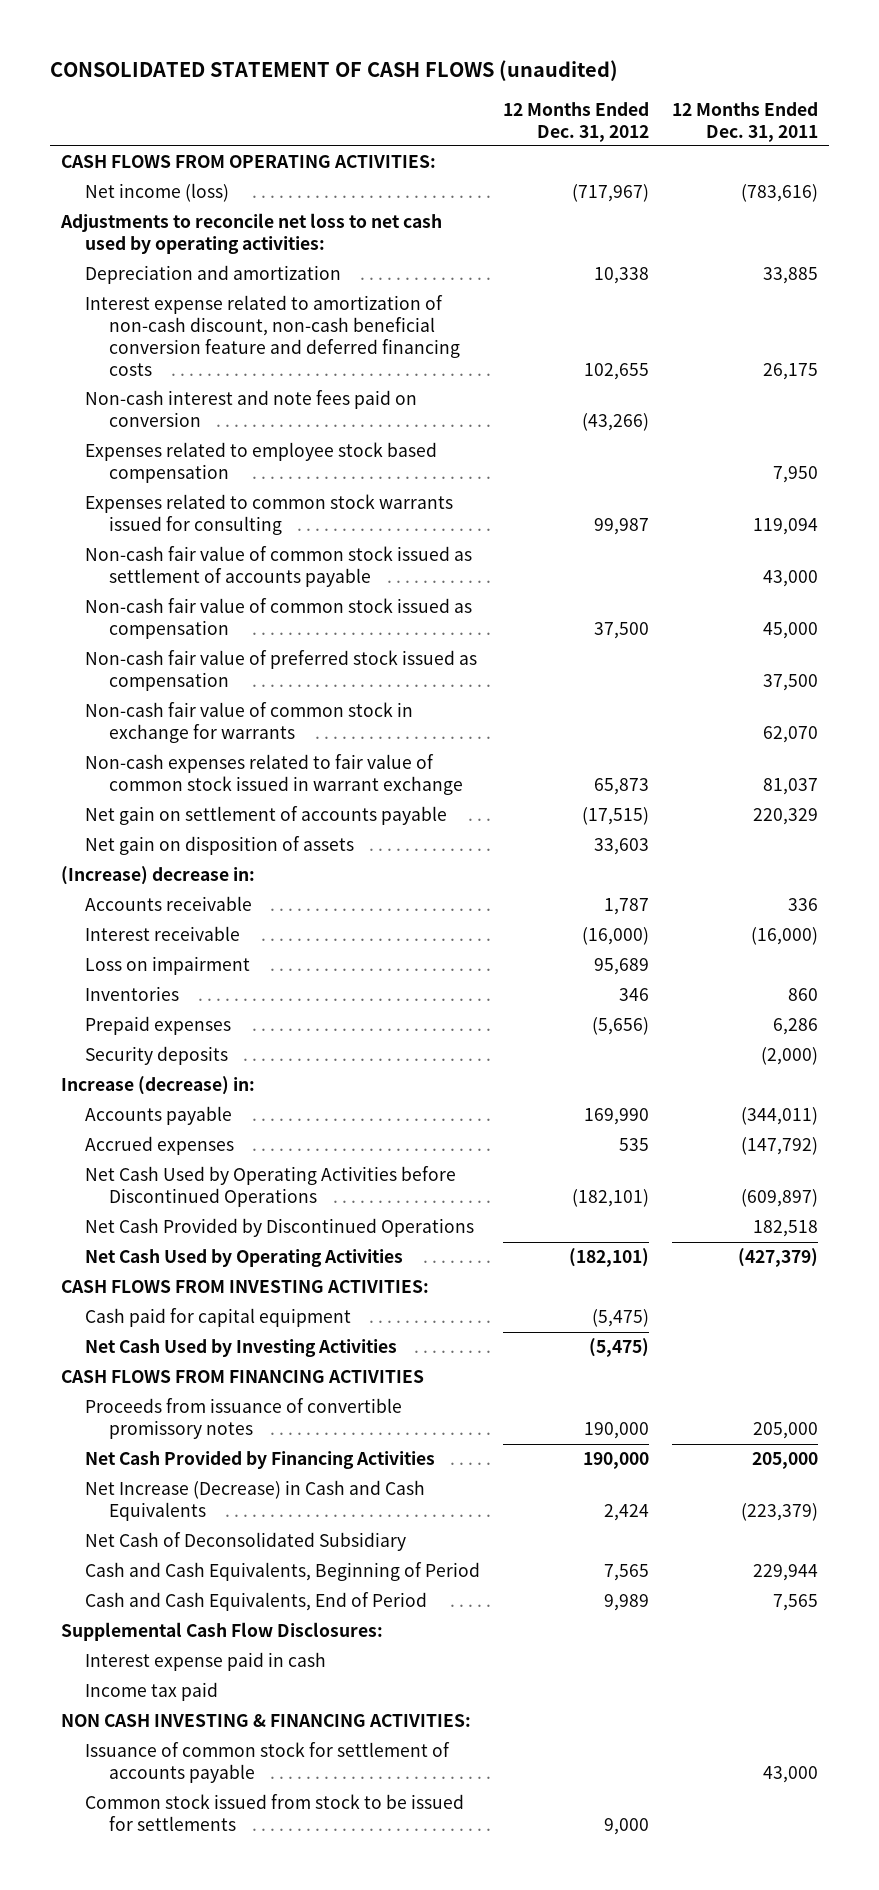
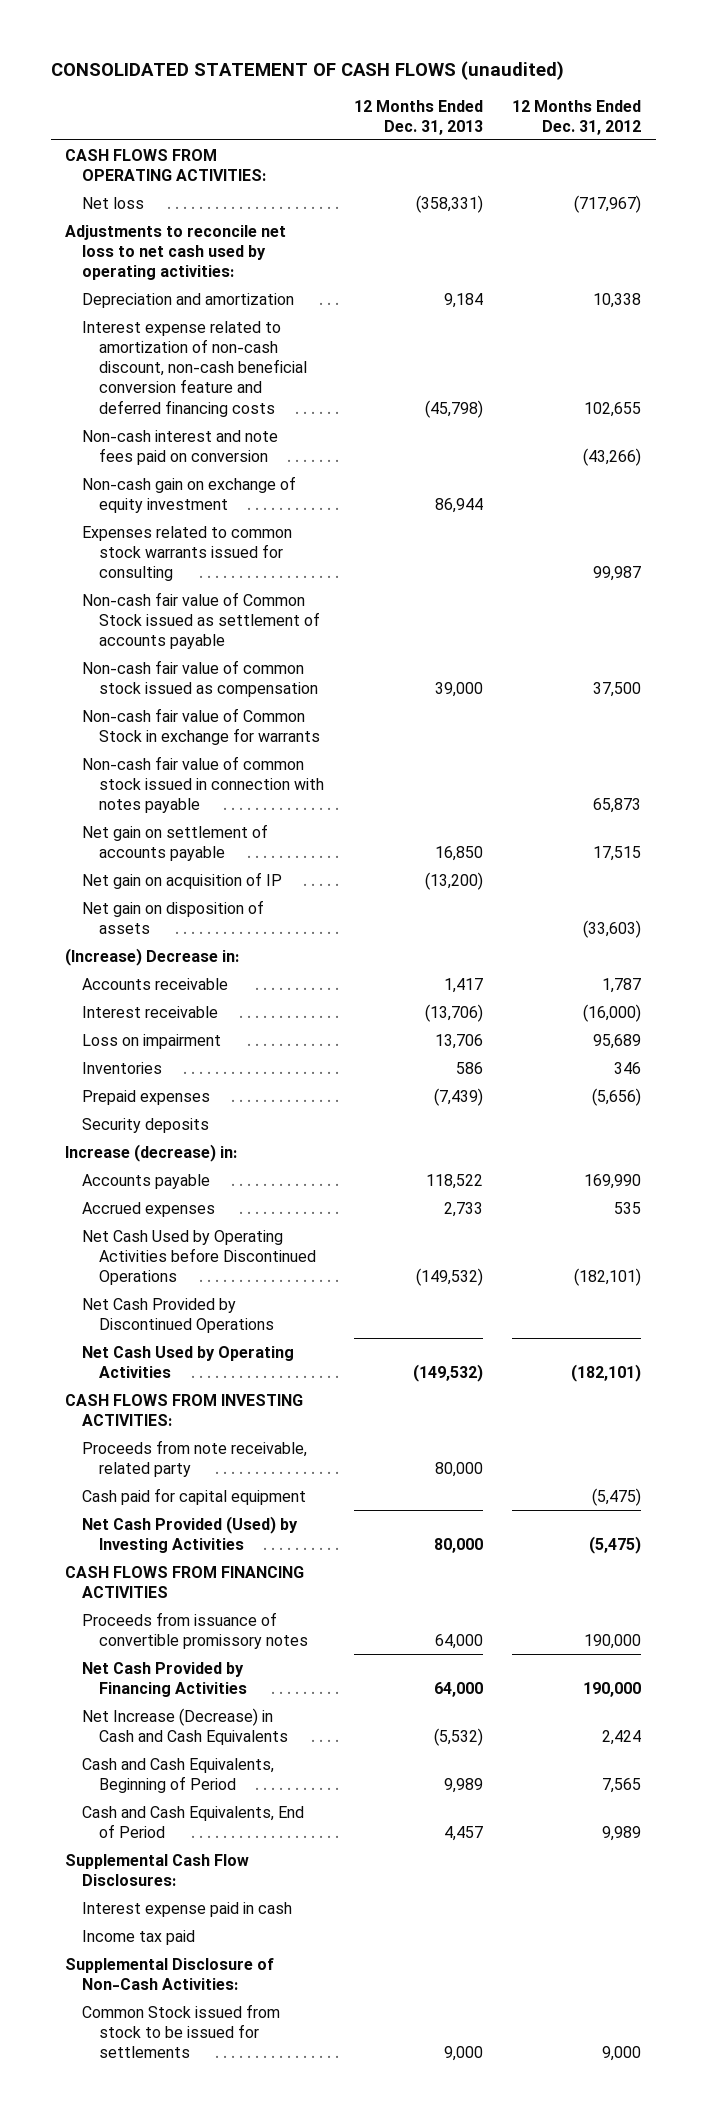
[671,101,818,142] 12 Months Ended Dec. 31, 2011 -> none
none -> [353,99,483,135] 12 Months Ended Dec. 31, 2013
[84,183,229,203] Net income (loss) -> [82,196,145,209] Net loss
[84,442,437,484] Expenses related to employee stock based compensation -> none
none -> [82,475,297,513] Non-cash gain on exchange of equity investment
[84,546,472,588] Non-cash fair value of common stock issued as settlement of accounts payable -> [82,591,321,650] Non-cash fair value of Common Stock issued as settlement of accounts payable
[84,650,477,692] Non-cash fair value of preferred stock issued as compensation -> none
[84,702,413,744] Non-cash fair value of common stock in exchange for warrants -> [82,707,321,745] Non-cash fair value of Common Stock in exchange for warrants
[84,754,463,796] Non-cash expenses related to fair value of common stock issued in warrant exchange -> [82,755,325,814] Non-cash fair value of common stock issued in connection with notes payable
[581,807,649,826] (17,515) -> [593,845,642,861] 17,515
none -> [82,871,283,889] Net gain on acquisition of IP
[593,838,649,856] 33,603 -> [583,919,642,938] (33,603)
[61,866,256,886] (Increase) decrease in: -> [65,947,240,966] (Increase) Decrease in:
none -> [82,1439,308,1477] Proceeds from note receivable, related party
[84,1339,397,1358] Net Cash Used by Investing Activities -> [82,1515,299,1553] Net Cash Provided (Used) by Investing Activities
[84,1532,406,1552] Net Cash of Deconsolidated Subsidiary -> none
[84,1742,450,1784] Issuance of common stock for settlement of accounts payable -> none
[61,1714,472,1728] NON CASH INVESTING & FINANCING ACTIVITIES: -> [65,1957,275,1990] Supplemental Disclosure of Non-Cash Activities:
[84,1794,464,1832] Common stock issued from stock to be issued for settlements -> [82,2003,281,2059] Common Stock issued from stock to be issued for settlements

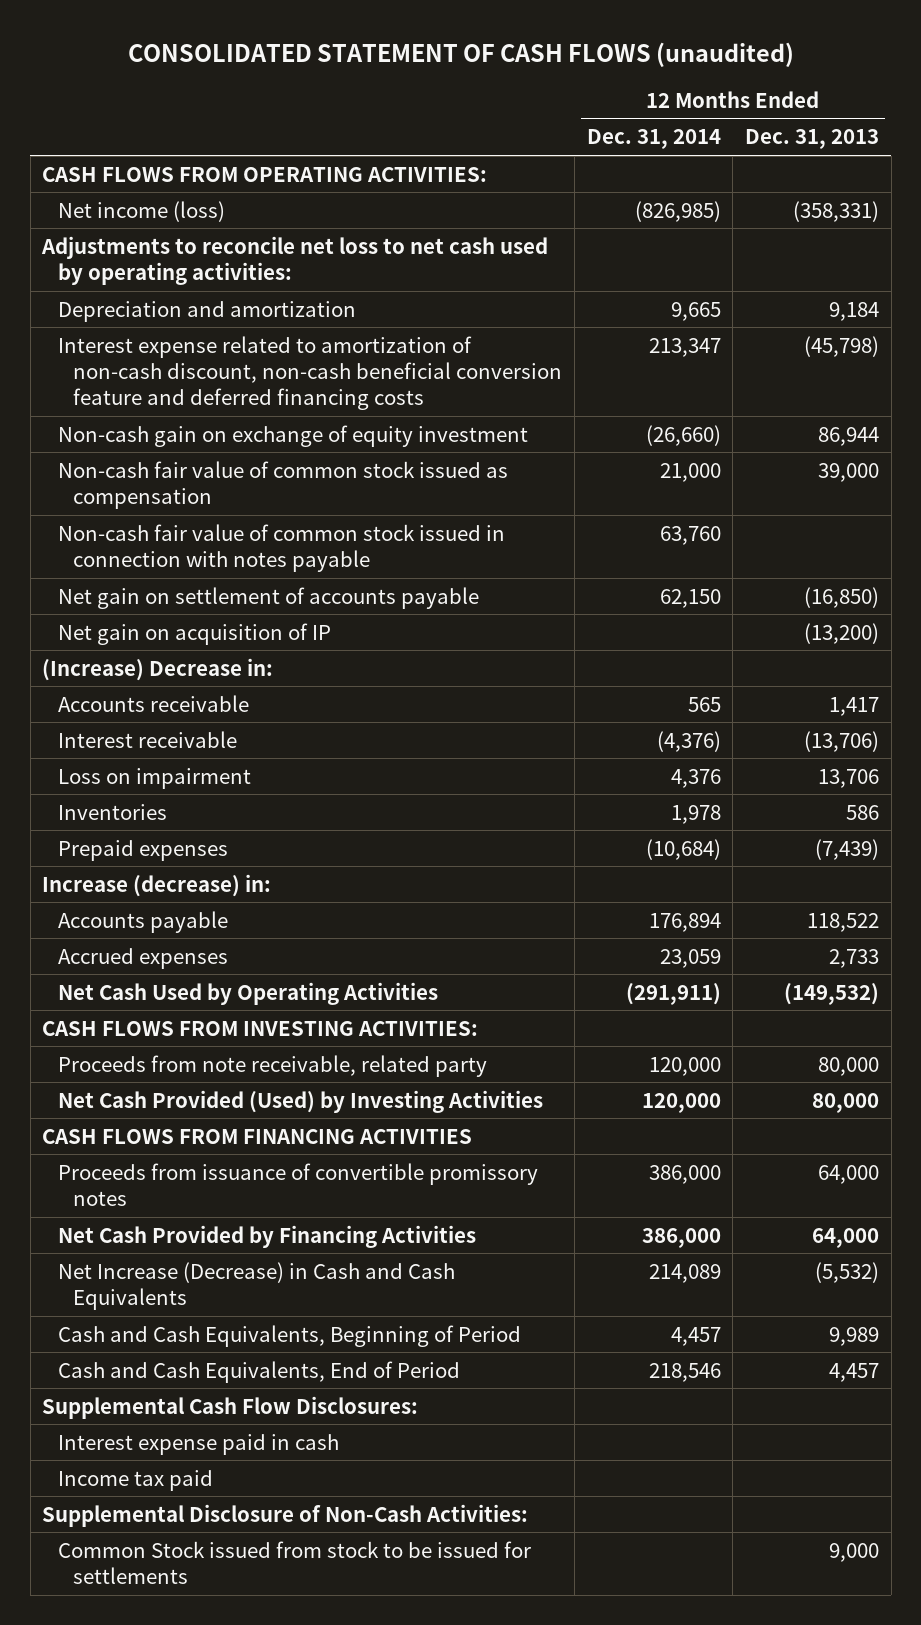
[512,99,642,135] 12 Months Ended Dec. 31, 2012 -> none
none -> [586,129,721,150] Dec. 31, 2014
[82,196,145,209] Net loss -> [57,200,225,222] Net income (loss)
[82,429,279,465] Non-cash interest and note fees paid on conversion -> none
[82,525,293,582] Expenses related to common stock warrants issued for consulting -> none
[82,591,321,650] Non-cash fair value of Common Stock issued as settlement of accounts payable -> none
[82,707,321,745] Non-cash fair value of Common Stock in exchange for warrants -> none
[434,845,483,861] 16,850 -> [804,586,880,608] (16,850)
[82,899,265,934] Net gain on disposition of assets -> none
[82,1117,210,1133] Security deposits -> none
[82,1229,317,1286] Net Cash Used by Operating Activities before Discontinued Operations -> none
[82,1297,275,1333] Net Cash Provided by Discontinued Operations -> none
[82,1487,307,1505] Cash paid for capital equipment -> none

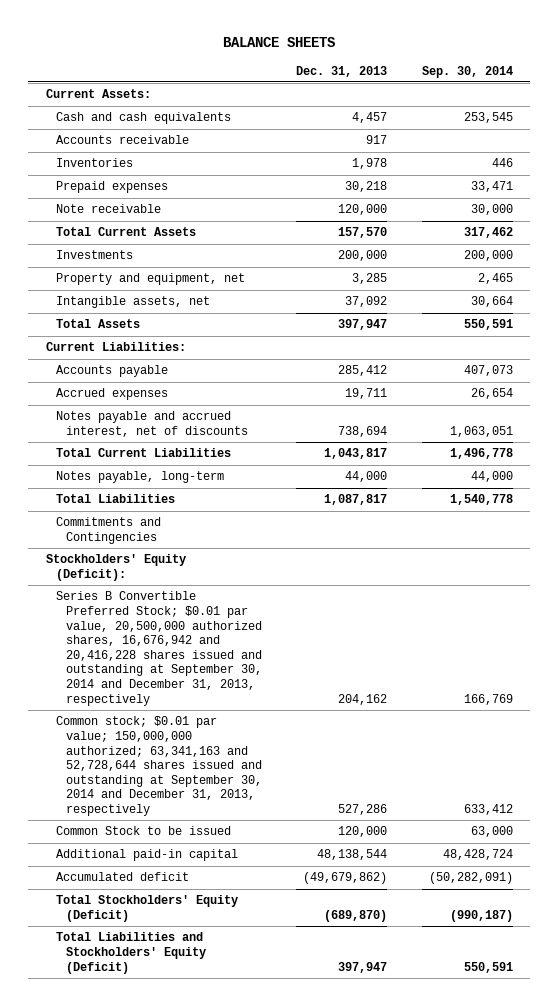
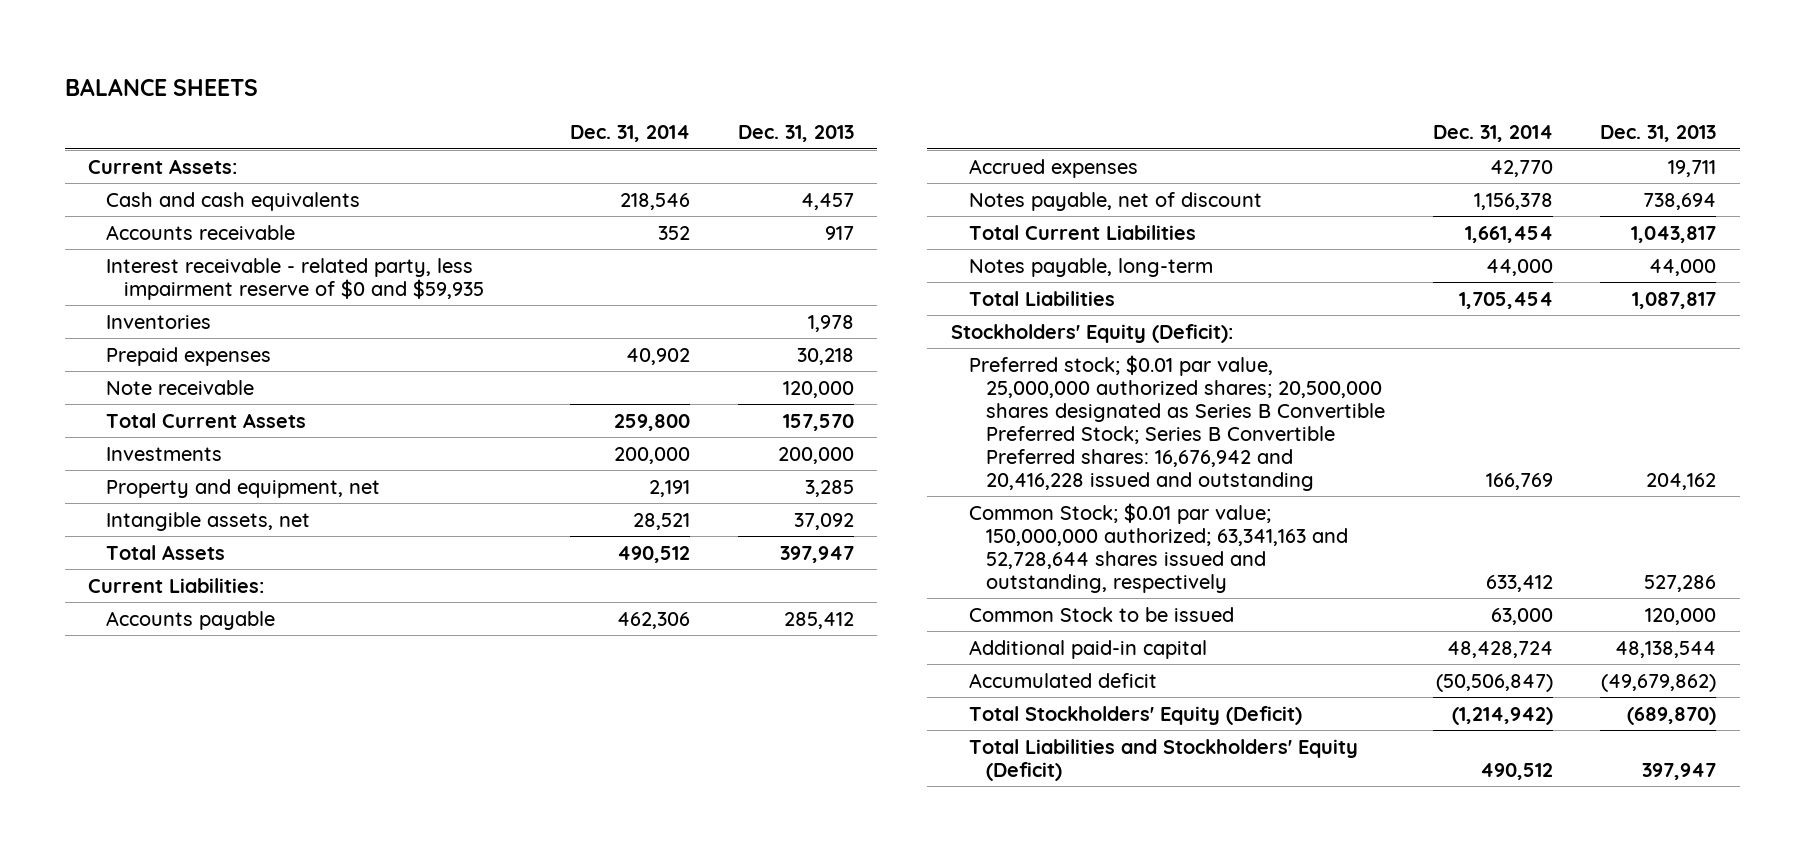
[421,65,513,78] Sep. 30, 2014 -> none
none -> [570,125,691,143] Dec. 31, 2014
none -> [106,257,484,300] Interest receivable - related party, less impairment reserve of $0 and $59,935
[55,411,249,437] Notes payable and accrued interest, net of discounts -> [968,191,1262,211] Notes payable, net of discount
[55,517,161,544] Commitments and Contingencies -> none
[55,591,263,706] Series B Convertible Preferred Stock; $0.01 par value, 20,500,000 authorized shares, 16,676,942 and 20,416,228 shares issued and outstanding at September 30, 2014 and December 31, 2013, respectively -> [968,354,1386,491] Preferred stock; $0.01 par value, 25,000,000 authorized shares; 20,500,000 shares designated as Series B Convertible Preferred Stock; Series B Convertible Preferred shares: 16,676,942 and 20,416,228 issued and outstanding
[55,716,263,816] Common stock; $0.01 par value; 150,000,000 authorized; 63,341,163 and 52,728,644 shares issued and outstanding at September 30, 2014 and December 31, 2013, respectively -> [968,502,1349,593] Common Stock; $0.01 par value; 150,000,000 authorized; 63,341,163 and 52,728,644 shares issued and outstanding, respectively

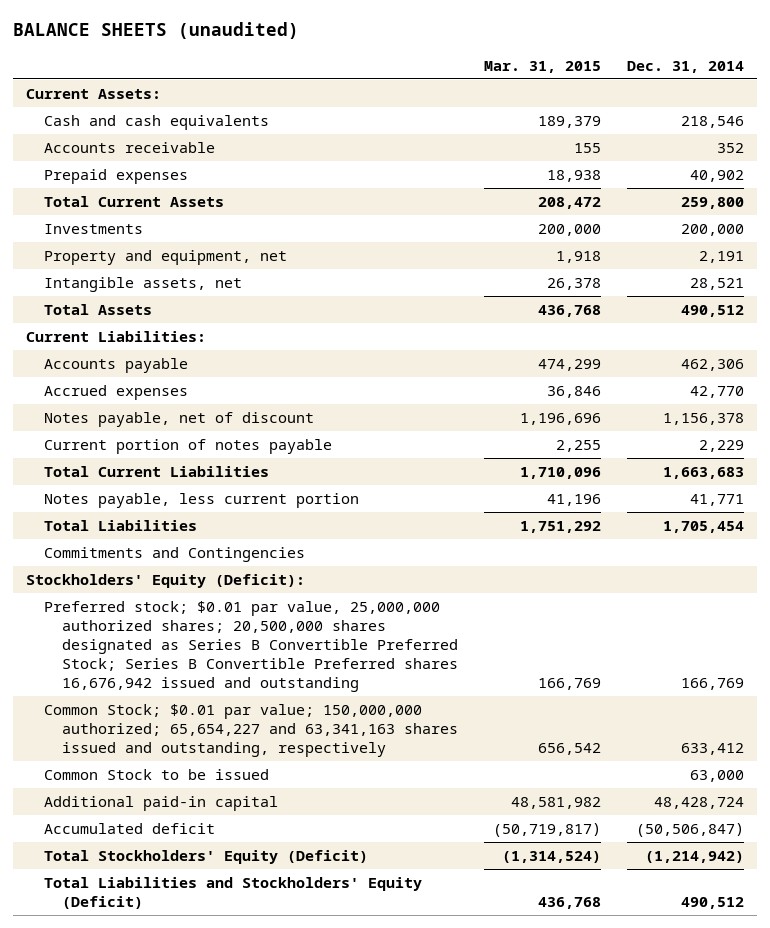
[64,77,258,96] BALANCE SHEETS -> [12,22,299,40] BALANCE SHEETS (unaudited)
[737,125,854,143] Dec. 31, 2013 -> none
none -> [484,60,602,73] Mar. 31, 2015
[106,257,484,300] Interest receivable - related party, less impairment reserve of $0 and $59,935 -> none
[106,314,212,329] Inventories -> none
[106,379,255,395] Note receivable -> none
none -> [43,439,332,455] Current portion of notes payable
[1464,225,1553,243] 1,661,454 -> [663,467,745,480] 1,663,683
[968,257,1213,277] Notes payable, long-term -> [43,493,359,509] Notes payable, less current portion
[1485,258,1553,276] 44,000 -> [690,494,745,507] 41,771
none -> [43,547,305,563] Commitments and Contingencies
[968,354,1386,491] Preferred stock; $0.01 par value, 25,000,000 authorized shares; 20,500,000 shares designated as Series B Convertible Preferred Stock; Series B Convertible Preferred shares: 16,676,942 and 20,416,228 issued and outstanding -> [43,601,459,692] Preferred stock; $0.01 par value, 25,000,000 authorized shares; 20,500,000 shares designated as Series B Convertible Preferred Stock; Series B Convertible Preferred shares 16,676,942 issued and outstanding
[968,502,1349,593] Common Stock; $0.01 par value; 150,000,000 authorized; 63,341,163 and 52,728,644 shares issued and outstanding, respectively -> [43,704,459,757] Common Stock; $0.01 par value; 150,000,000 authorized; 65,654,227 and 63,341,163 shares issued and outstanding, respectively

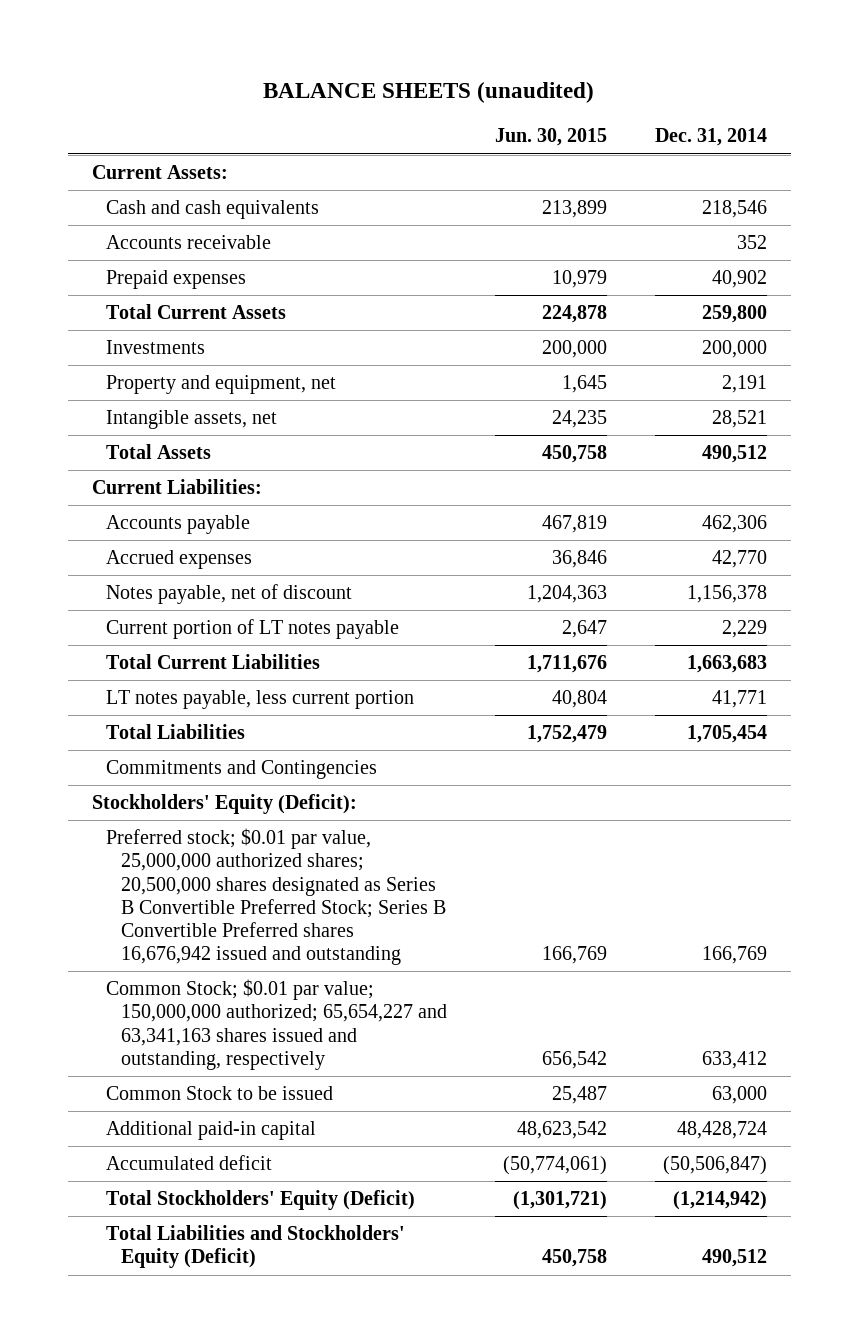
[484,60,602,73] Mar. 31, 2015 -> none
none -> [494,128,607,147] Jun. 30, 2015
[43,439,332,455] Current portion of notes payable -> [106,619,400,640] Current portion of LT notes payable
[43,493,359,509] Notes payable, less current portion -> [106,690,415,710] LT notes payable, less current portion

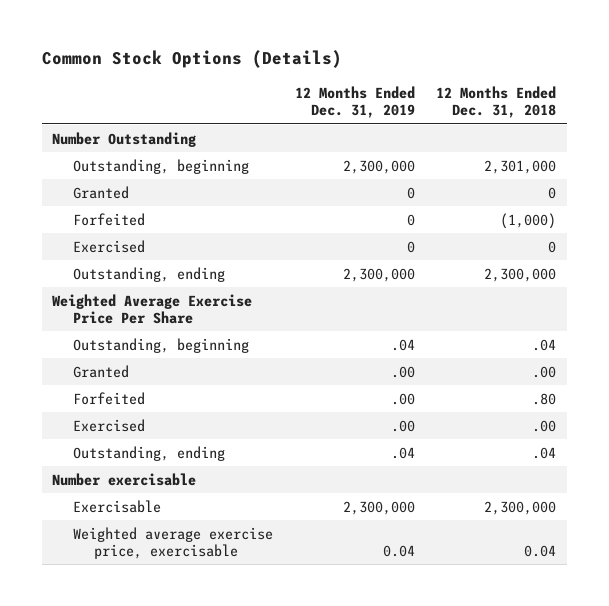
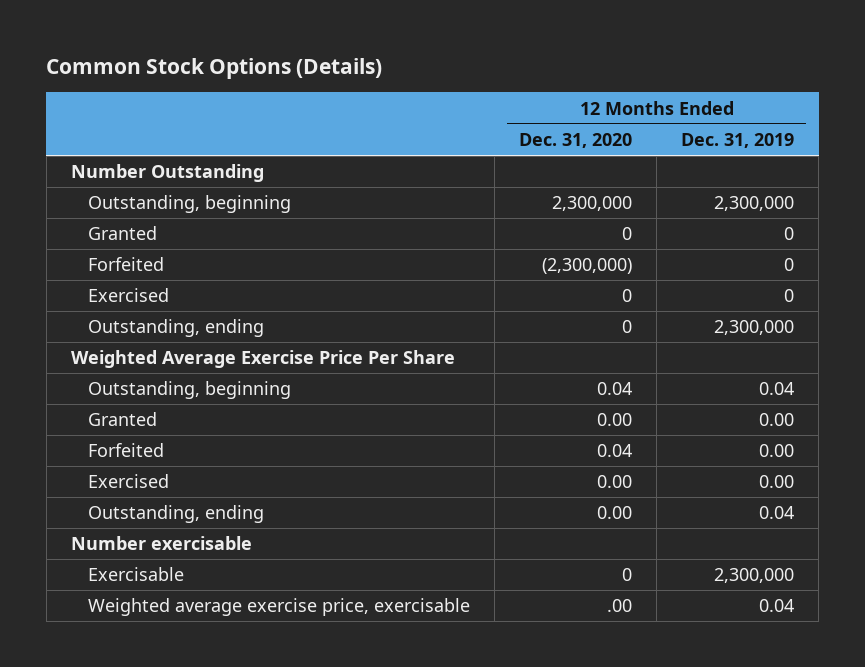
[436,85,557,119] 12 Months Ended Dec. 31, 2018 -> none
none -> [519,133,633,149] Dec. 31, 2020
[390,338,415,351] .04 -> [759,382,795,396] 0.04
[390,365,415,378] .00 -> [759,413,795,427] 0.00
[390,392,415,405] .00 -> [759,444,795,458] 0.00
[390,419,415,432] .00 -> [759,475,795,489] 0.00
[390,446,415,459] .04 -> [759,506,795,520] 0.04

